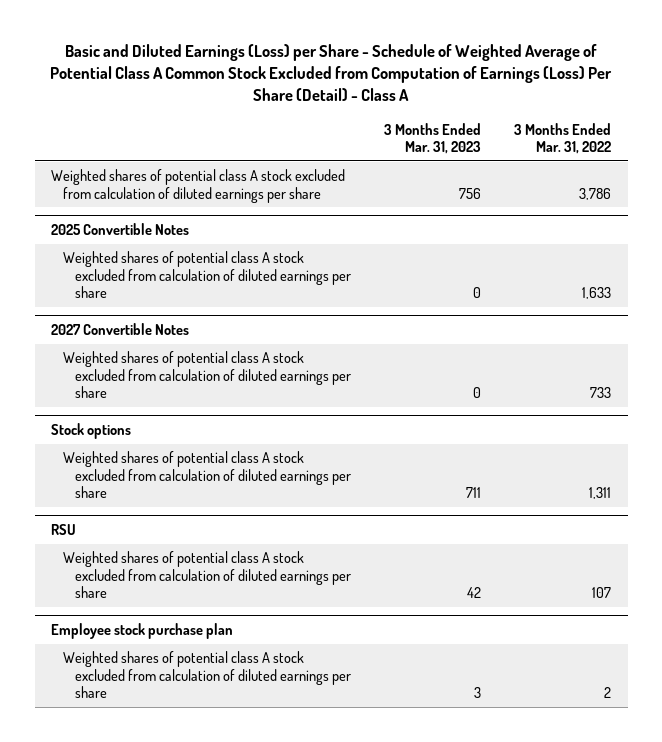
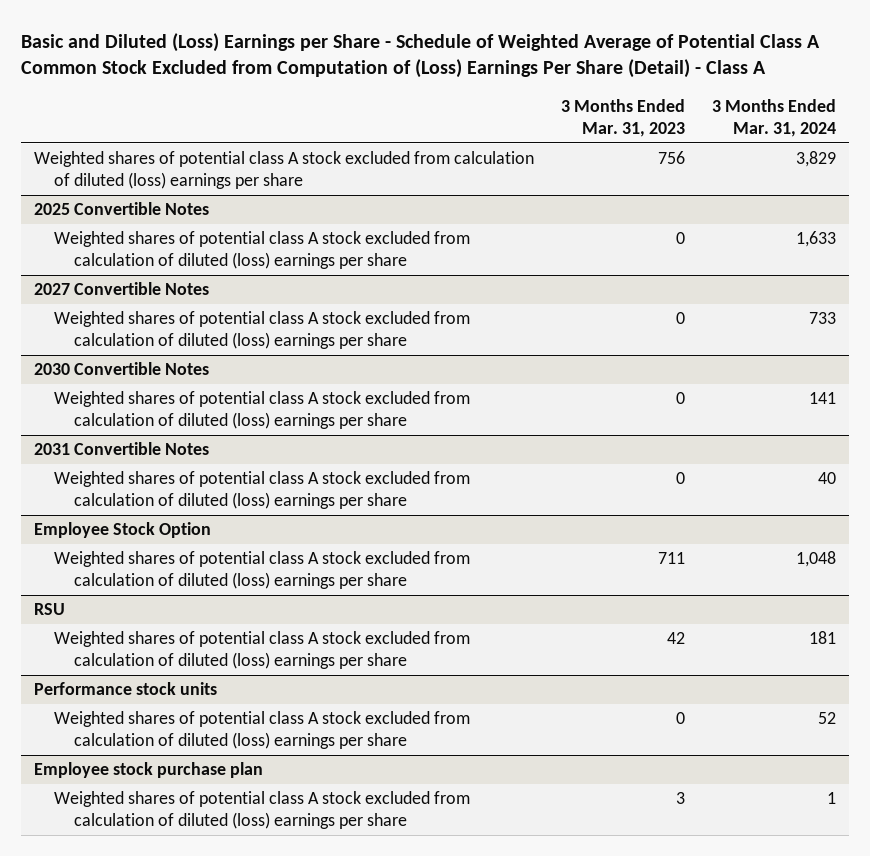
[50,43,613,102] Basic and Diluted Earnings (Loss) per Share - Schedule of Weighted Average of Potential Class A Common Stock Excluded from Computation of Earnings (Loss) Per Share (Detail) - Class A -> [20,32,820,79] Basic and Diluted (Loss) Earnings per Share - Schedule of Weighted Average of Potential Class A Common Stock Excluded from Computation of (Loss) Earnings Per Share (Detail) - Class A
[513,122,611,154] 3 Months Ended Mar. 31, 2022 -> none
none -> [711,98,836,138] 3 Months Ended Mar. 31, 2024
[51,169,346,203] Weighted shares of potential class A stock excluded from calculation of diluted earnings per share -> [34,150,535,190] Weighted shares of potential class A stock excluded from calculation of diluted (loss) earnings per share
[62,251,351,298] Weighted shares of potential class A stock excluded from calculation of diluted earnings per share -> [54,230,471,270] Weighted shares of potential class A stock excluded from calculation of diluted (loss) earnings per share
[62,351,351,398] Weighted shares of potential class A stock excluded from calculation of diluted earnings per share -> [54,310,471,350] Weighted shares of potential class A stock excluded from calculation of diluted (loss) earnings per share
[51,422,132,439] Stock options -> [34,361,210,375] 2030 Convertible Notes
[62,451,351,498] Weighted shares of potential class A stock excluded from calculation of diluted earnings per share -> [54,390,471,430] Weighted shares of potential class A stock excluded from calculation of diluted (loss) earnings per share
[465,486,481,498] 711 -> [675,391,685,404] 0
none -> [34,441,210,455] 2031 Convertible Notes
none -> [54,470,471,510] Weighted shares of potential class A stock excluded from calculation of diluted (loss) earnings per share
none -> [34,521,212,538] Employee Stock Option
none -> [54,550,471,590] Weighted shares of potential class A stock excluded from calculation of diluted (loss) earnings per share
[62,551,351,598] Weighted shares of potential class A stock excluded from calculation of diluted earnings per share -> [54,630,471,670] Weighted shares of potential class A stock excluded from calculation of diluted (loss) earnings per share
none -> [34,681,218,695] Performance stock units
none -> [54,710,471,750] Weighted shares of potential class A stock excluded from calculation of diluted (loss) earnings per share
[62,651,351,698] Weighted shares of potential class A stock excluded from calculation of diluted earnings per share -> [54,790,471,830] Weighted shares of potential class A stock excluded from calculation of diluted (loss) earnings per share

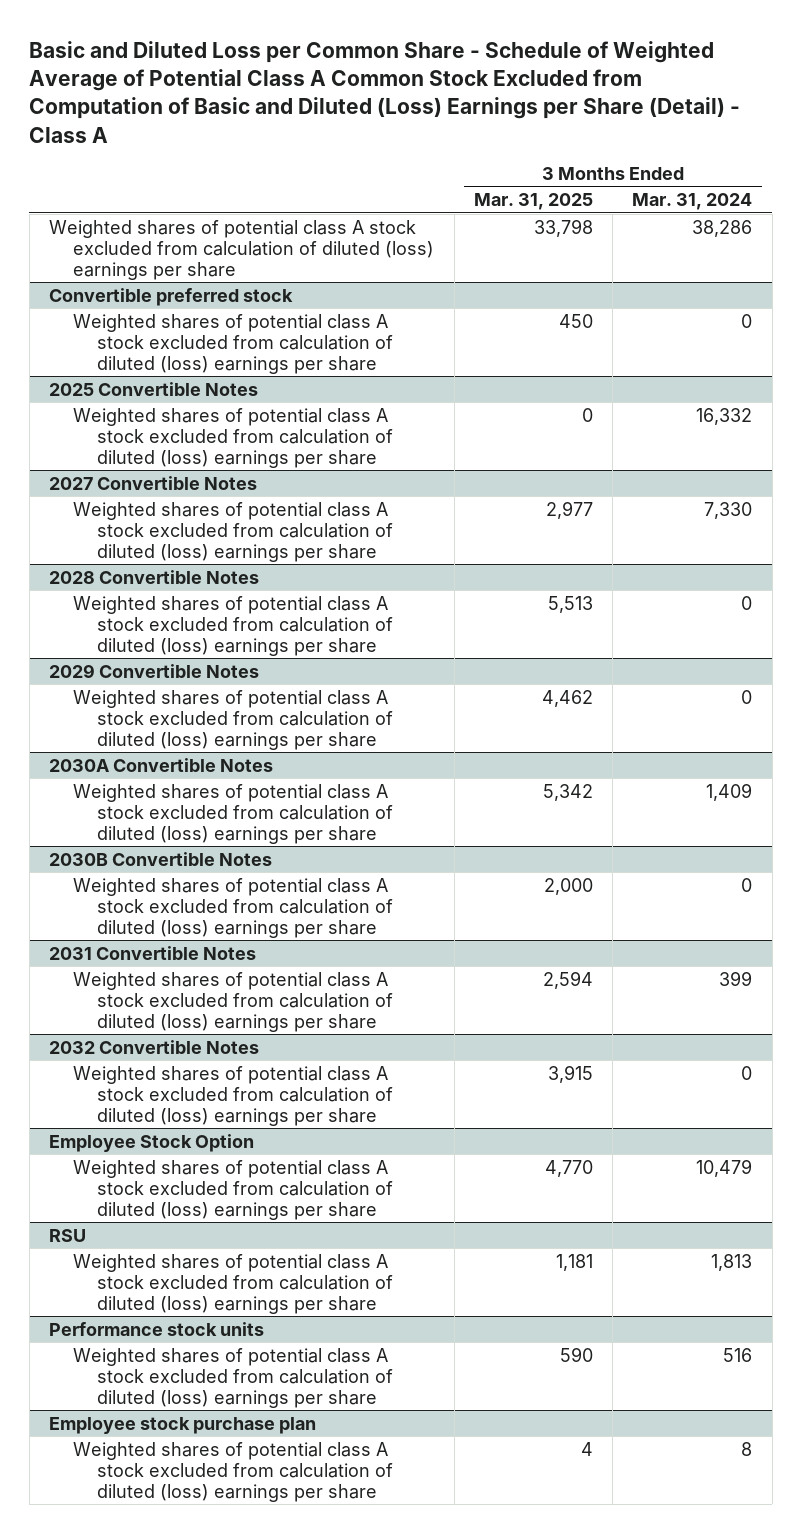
[20,32,820,79] Basic and Diluted (Loss) Earnings per Share - Schedule of Weighted Average of Potential Class A Common Stock Excluded from Computation of (Loss) Earnings Per Share (Detail) - Class A -> [29,40,741,143] Basic and Diluted Loss per Common Share - Schedule of Weighted Average of Potential Class A Common Stock Excluded from Computation of Basic and Diluted (Loss) Earnings per Share (Detail) - Class A
[560,98,685,138] 3 Months Ended Mar. 31, 2023 -> none
none -> [473,193,593,211] Mar. 31, 2025
[795,150,836,167] 3,829 -> [692,219,753,237] 38,286
none -> [49,287,294,306] Convertible preferred stock
none -> [73,313,394,374] Weighted shares of potential class A stock excluded from calculation of diluted (loss) earnings per share
[795,230,836,247] 1,633 -> [696,407,753,425] 16,332
[808,311,836,324] 733 -> [704,501,753,519] 7,330
[34,361,210,375] 2030 Convertible Notes -> [49,569,260,584] 2028 Convertible Notes
[808,391,836,404] 141 -> [741,595,753,610] 0
none -> [49,663,260,678] 2029 Convertible Notes
none -> [73,689,394,750] Weighted shares of potential class A stock excluded from calculation of diluted (loss) earnings per share
none -> [49,757,274,772] 2030A Convertible Notes
none -> [73,783,394,844] Weighted shares of potential class A stock excluded from calculation of diluted (loss) earnings per share
none -> [49,851,273,866] 2030B Convertible Notes
none -> [73,877,394,938] Weighted shares of potential class A stock excluded from calculation of diluted (loss) earnings per share
[817,471,836,484] 40 -> [719,970,753,986] 399
none -> [49,1039,260,1054] 2032 Convertible Notes
none -> [73,1065,394,1126] Weighted shares of potential class A stock excluded from calculation of diluted (loss) earnings per share
[795,550,836,567] 1,048 -> [696,1158,753,1177] 10,479
[808,630,836,644] 181 -> [711,1253,753,1271] 1,813
[817,711,836,724] 52 -> [723,1347,753,1362] 516
[826,791,836,804] 1 -> [741,1441,753,1456] 8

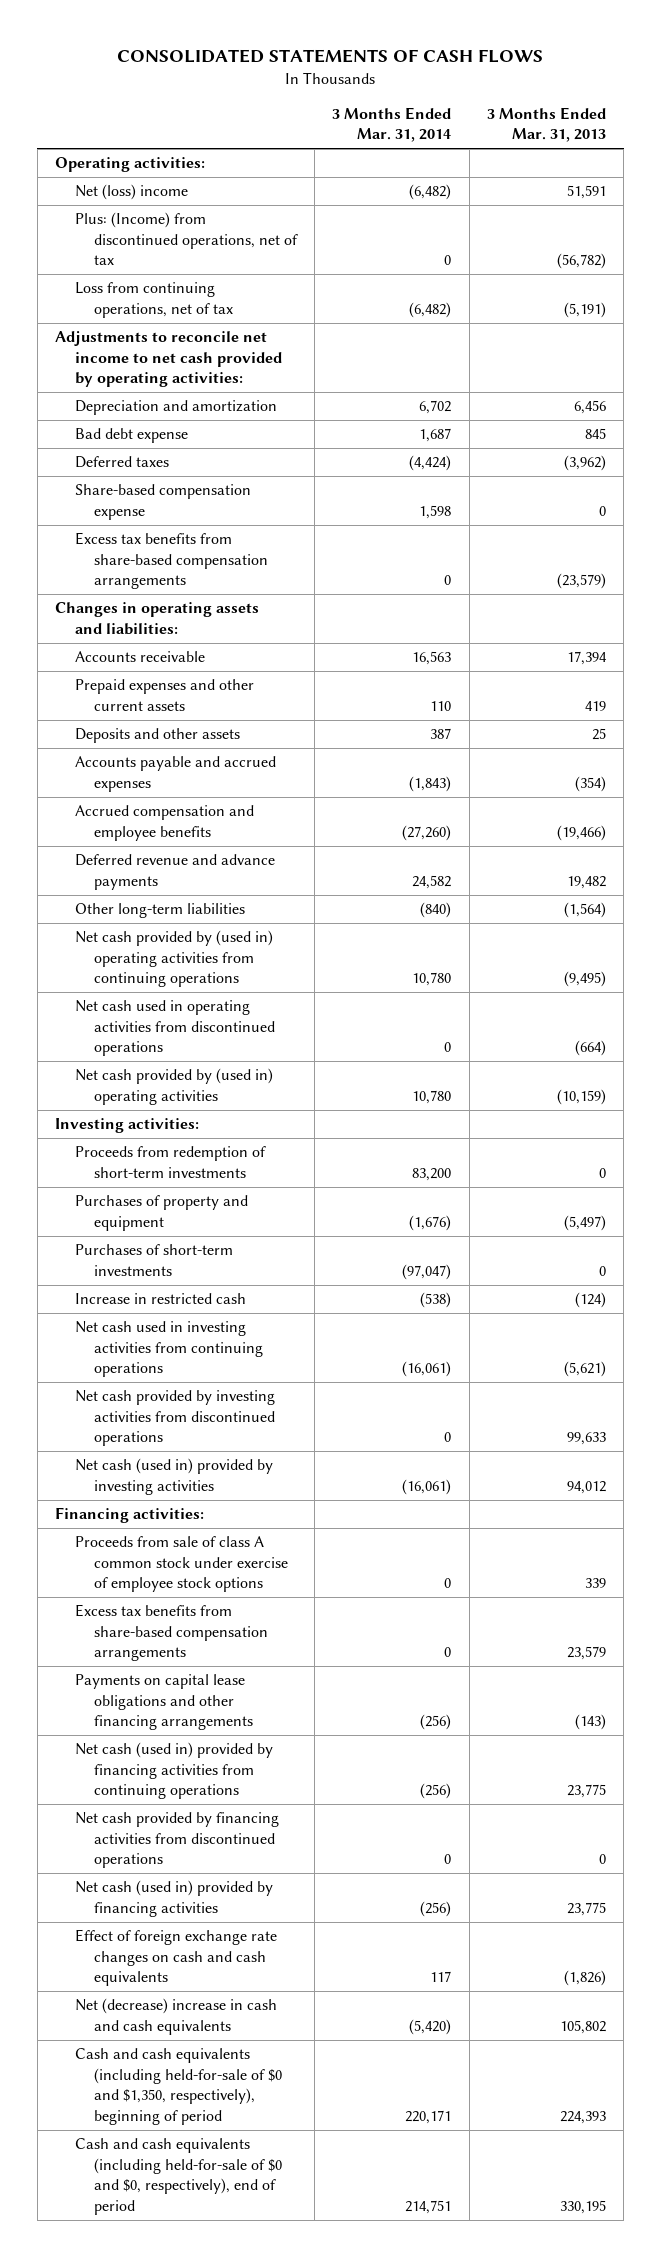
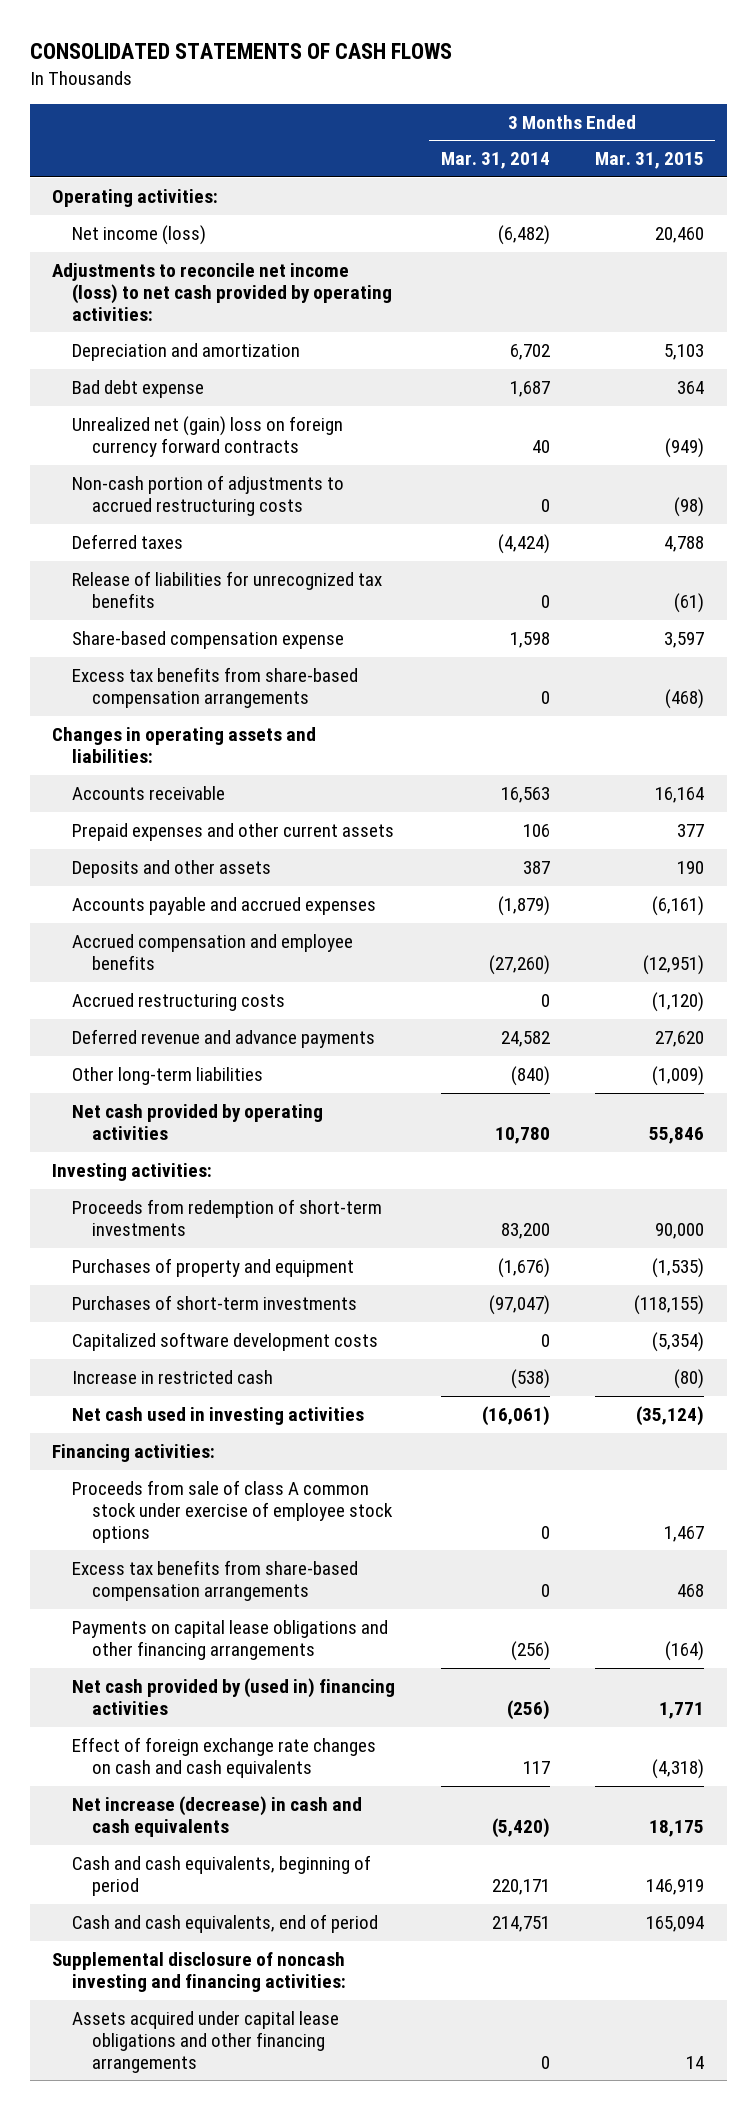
[486,106,606,143] 3 Months Ended Mar. 31, 2013 -> none
none -> [595,152,705,170] Mar. 31, 2015
[74,212,299,266] Plus: (Income) from discontinued operations, net of tax -> none
[74,282,234,318] Loss from continuing operations, net of tax -> none
[74,184,188,201] Net (loss) income -> [72,225,207,246] Net income (loss)
[55,331,282,388] Adjustments to reconcile net income to net cash provided by operating activities: -> [52,263,393,321] Adjustments to reconcile net income (loss) to net cash provided by operating activities:
none -> [72,416,344,457] Unrealized net (gain) loss on foreign currency forward contracts
none -> [72,475,345,516] Non-cash portion of adjustments to accrued restructuring costs
none -> [72,571,383,608] Release of liabilities for unrecognized tax benefits
[430,700,452,711] 110 -> [522,824,550,838] 106
[409,775,452,792] (1,843) -> [497,896,550,917] (1,879)
none -> [72,993,286,1012] Accrued restructuring costs
[74,1000,276,1057] Net cash used in operating activities from discontinued operations -> none
[74,1068,273,1105] Net cash provided by (used in) operating activities -> none
[74,930,273,988] Net cash provided by (used in) operating activities from continuing operations -> [72,1104,324,1140] Net cash provided by operating activities
none -> [72,1332,379,1352] Capitalized software development costs
[74,1390,276,1447] Net cash provided by investing activities from discontinued operations -> none
[74,1458,273,1495] Net cash (used in) provided by investing activities -> none
[74,1321,264,1378] Net cash used in investing activities from continuing operations -> [72,1407,365,1426] Net cash used in investing activities
[74,1812,279,1869] Net cash provided by financing activities from discontinued operations -> none
[74,1880,273,1917] Net cash (used in) provided by financing activities -> none
[74,1742,273,1800] Net cash (used in) provided by financing activities from continuing operations -> [72,1678,396,1715] Net cash provided by (used in) financing activities
[74,1998,277,2035] Net (decrease) increase in cash and cash equivalents -> [72,1796,363,1837] Net increase (decrease) in cash and cash equivalents
[74,2048,283,2125] Cash and cash equivalents (including held-for-sale of $0 and $1,350, respectively), beginning of period -> [72,1855,372,1896] Cash and cash equivalents, beginning of period
[74,2138,283,2215] Cash and cash equivalents (including held-for-sale of $0 and $0, respectively), end of period -> [72,1914,379,1934] Cash and cash equivalents, end of period
none -> [52,1952,347,1992] Supplemental disclosure of noncash investing and financing activities:
none -> [72,2011,340,2073] Assets acquired under capital lease obligations and other financing arrangements

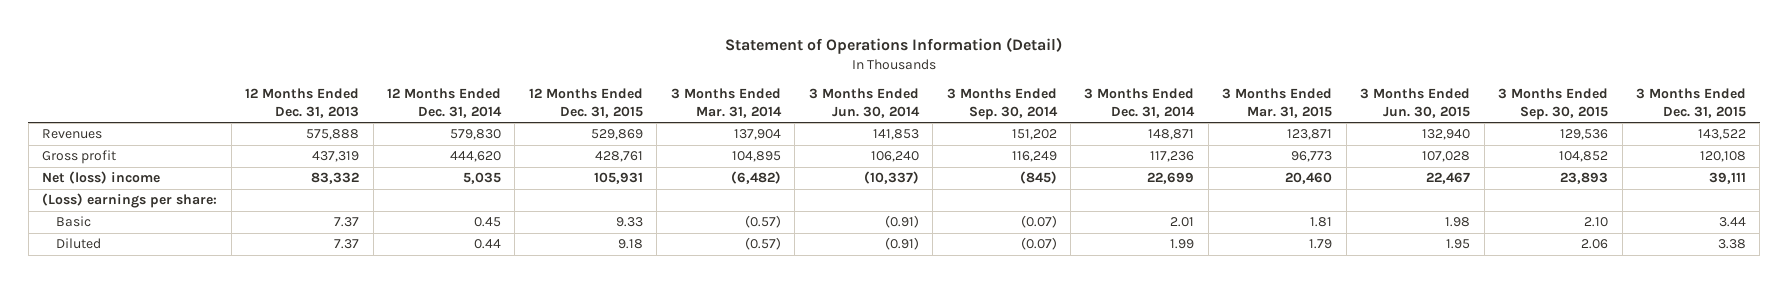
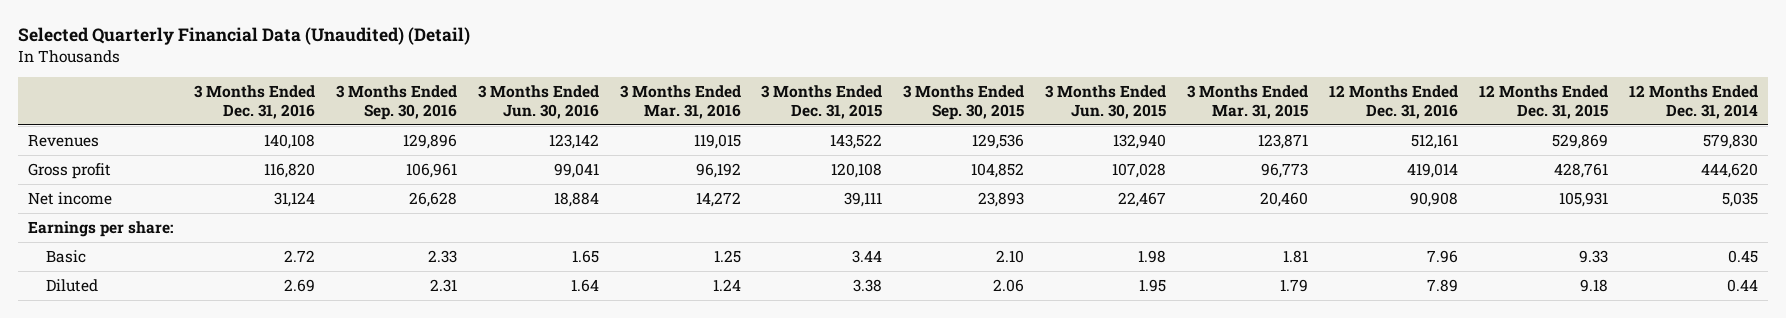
[725,36,1063,54] Statement of Operations Information (Detail) -> [17,27,470,46] Selected Quarterly Financial Data (Unaudited) (Detail)
[245,88,360,118] 12 Months Ended Dec. 31, 2013 -> none
[670,88,782,118] 3 Months Ended Mar. 31, 2014 -> none
[808,88,920,118] 3 Months Ended Jun. 30, 2014 -> none
[946,88,1058,120] 3 Months Ended Sep. 30, 2014 -> none
[1084,88,1196,118] 3 Months Ended Dec. 31, 2014 -> none
none -> [193,85,315,119] 3 Months Ended Dec. 31, 2016
none -> [335,85,457,120] 3 Months Ended Sep. 30, 2016
none -> [477,85,599,119] 3 Months Ended Jun. 30, 2016
none -> [619,85,741,119] 3 Months Ended Mar. 31, 2016
none -> [1328,85,1458,119] 12 Months Ended Dec. 31, 2016
[42,171,161,185] Net (loss) income -> [28,192,113,206] Net income
[42,193,218,209] (Loss) earnings per share: -> [28,221,174,238] Earnings per share:

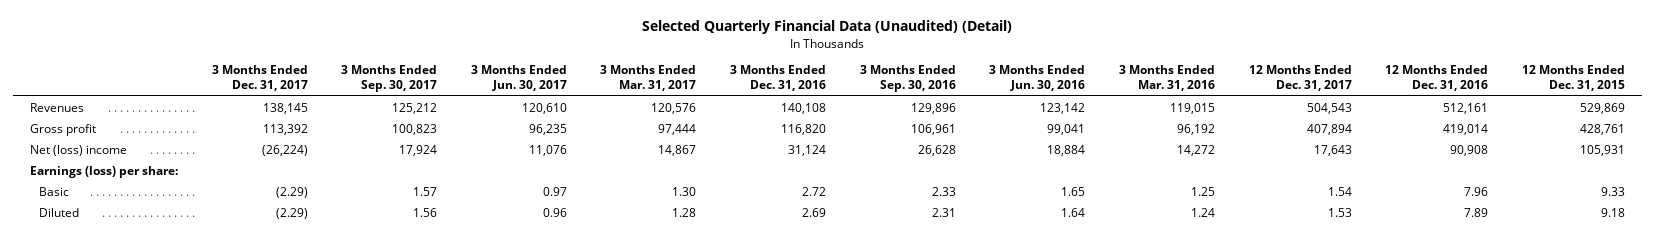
[761,85,883,119] 3 Months Ended Dec. 31, 2015 -> none
[903,85,1025,120] 3 Months Ended Sep. 30, 2015 -> none
[1045,85,1167,119] 3 Months Ended Jun. 30, 2015 -> none
[1187,85,1309,119] 3 Months Ended Mar. 31, 2015 -> none
[1628,85,1758,119] 12 Months Ended Dec. 31, 2014 -> none
none -> [211,65,308,92] 3 Months Ended Dec. 31, 2017
none -> [341,65,438,93] 3 Months Ended Sep. 30, 2017
none -> [470,65,567,92] 3 Months Ended Jun. 30, 2017
none -> [600,65,697,92] 3 Months Ended Mar. 31, 2017
none -> [1248,65,1352,92] 12 Months Ended Dec. 31, 2017
[28,192,113,206] Net income -> [29,144,127,156] Net (loss) income
[28,221,174,238] Earnings per share: -> [29,165,178,178] Earnings (loss) per share:

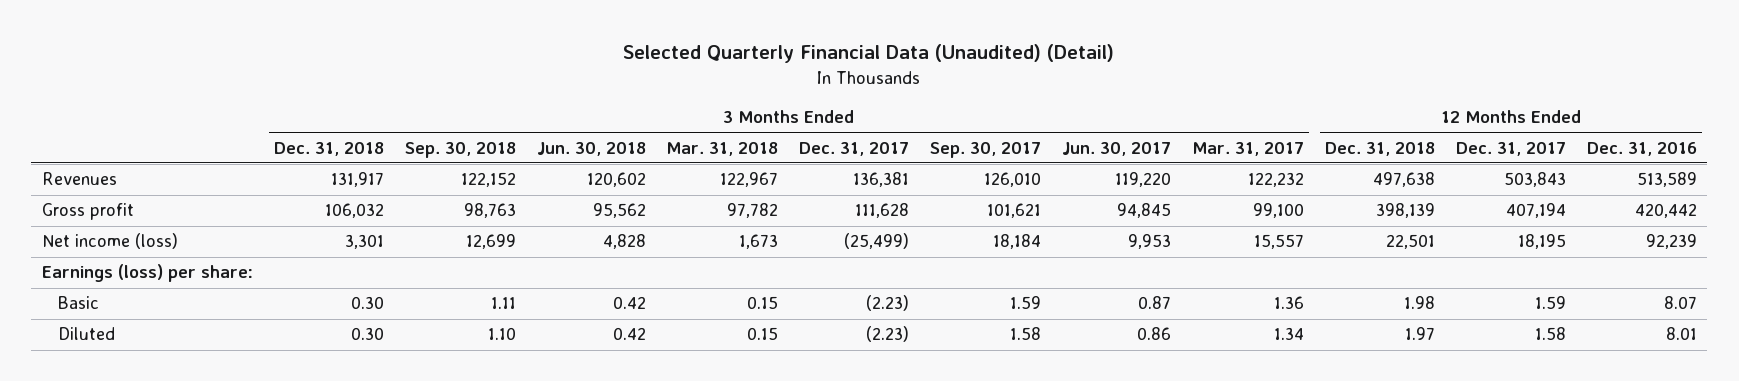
[730,65,827,92] 3 Months Ended Dec. 31, 2016 -> none
[859,65,956,93] 3 Months Ended Sep. 30, 2016 -> none
[989,65,1086,92] 3 Months Ended Jun. 30, 2016 -> none
[1119,65,1216,92] 3 Months Ended Mar. 31, 2016 -> none
[1521,65,1625,92] 12 Months Ended Dec. 31, 2015 -> none
none -> [273,141,384,156] Dec. 31, 2018
none -> [404,141,516,158] Sep. 30, 2018
none -> [536,141,646,156] Jun. 30, 2018
none -> [666,141,779,156] Mar. 31, 2018
none -> [1324,141,1435,156] Dec. 31, 2018
[262,102,308,114] 138,145 -> [853,172,910,188] 136,381
[392,102,438,114] 125,212 -> [984,172,1042,188] 126,010
[521,102,567,114] 120,610 -> [1115,172,1172,188] 119,220
[651,102,697,114] 120,576 -> [1248,172,1305,188] 122,232
[1306,102,1352,114] 504,543 -> [1503,172,1566,188] 503,843
[1443,102,1489,114] 512,161 -> [1636,172,1697,188] 513,589
[262,123,308,135] 113,392 -> [855,203,910,219] 111,628
[392,123,438,135] 100,823 -> [987,203,1042,219] 101,621
[528,123,567,135] 96,235 -> [1117,203,1172,219] 94,845
[658,123,697,135] 97,444 -> [1253,203,1305,219] 99,100
[1306,123,1352,135] 407,894 -> [1505,203,1566,219] 407,194
[1443,123,1489,135] 419,014 -> [1634,203,1697,219] 420,442
[29,144,127,156] Net (loss) income -> [41,233,178,250] Net income (loss)
[261,144,308,156] (26,224) -> [844,233,910,250] (25,499)
[399,144,438,156] 17,924 -> [993,234,1042,250] 18,184
[528,144,567,156] 11,076 -> [1128,234,1172,250] 9,953
[658,144,697,156] 14,867 -> [1254,234,1305,250] 15,557
[1313,144,1352,156] 17,643 -> [1517,234,1566,250] 18,195
[1450,144,1489,156] 90,908 -> [1645,234,1697,250] 92,239
[275,186,308,198] (2.29) -> [866,295,910,312] (2.23)
[413,186,438,196] 1.57 -> [1010,296,1042,310] 1.59
[542,186,567,196] 0.97 -> [1138,296,1172,310] 0.87
[672,186,697,196] 1.30 -> [1274,296,1305,310] 1.36
[1327,186,1352,196] 1.54 -> [1534,296,1566,310] 1.59
[1464,186,1489,196] 7.96 -> [1663,296,1697,310] 8.07
[275,207,308,219] (2.29) -> [866,326,910,343] (2.23)
[413,207,438,217] 1.56 -> [1010,327,1042,341] 1.58
[542,207,567,217] 0.96 -> [1137,327,1172,341] 0.86
[672,207,697,217] 1.28 -> [1274,327,1305,341] 1.34
[1327,207,1352,217] 1.53 -> [1534,327,1566,341] 1.58
[1464,207,1489,217] 7.89 -> [1665,327,1697,341] 8.01

